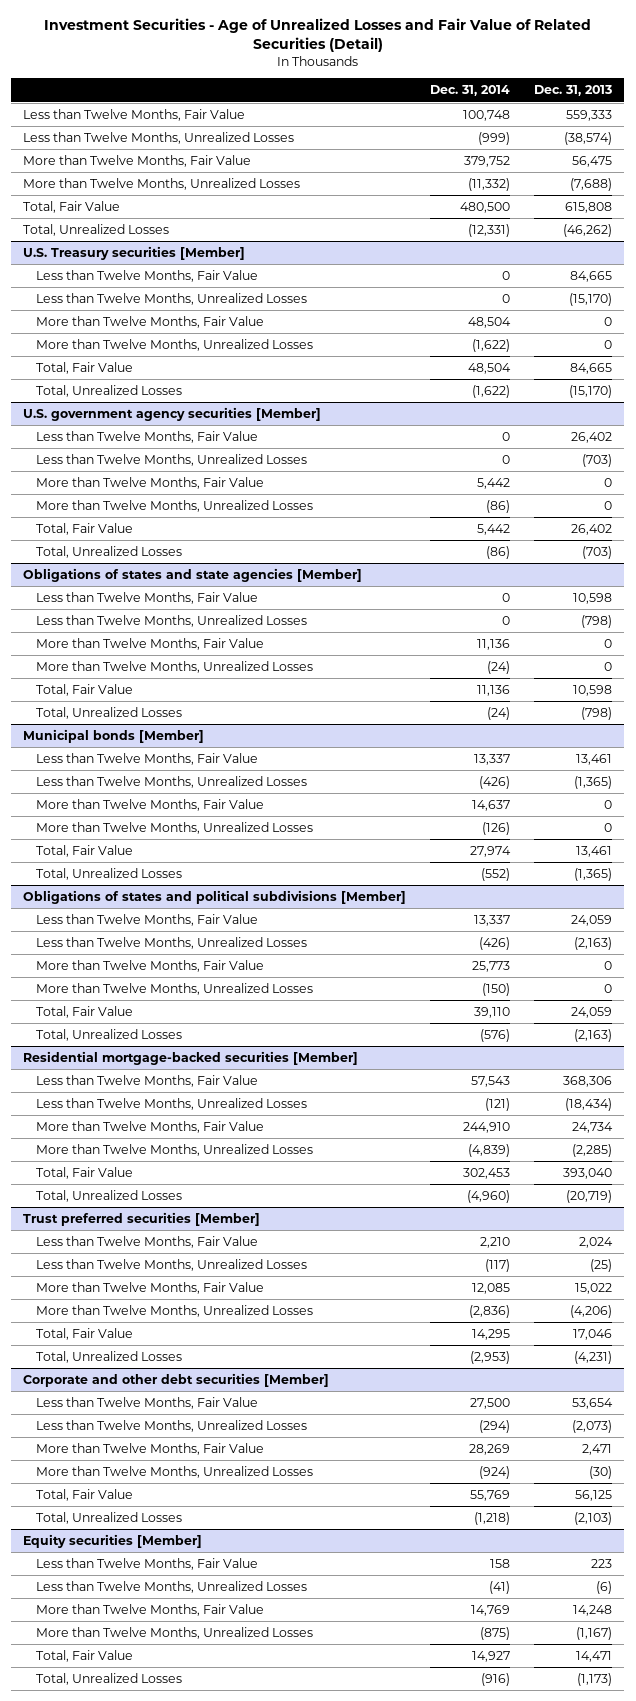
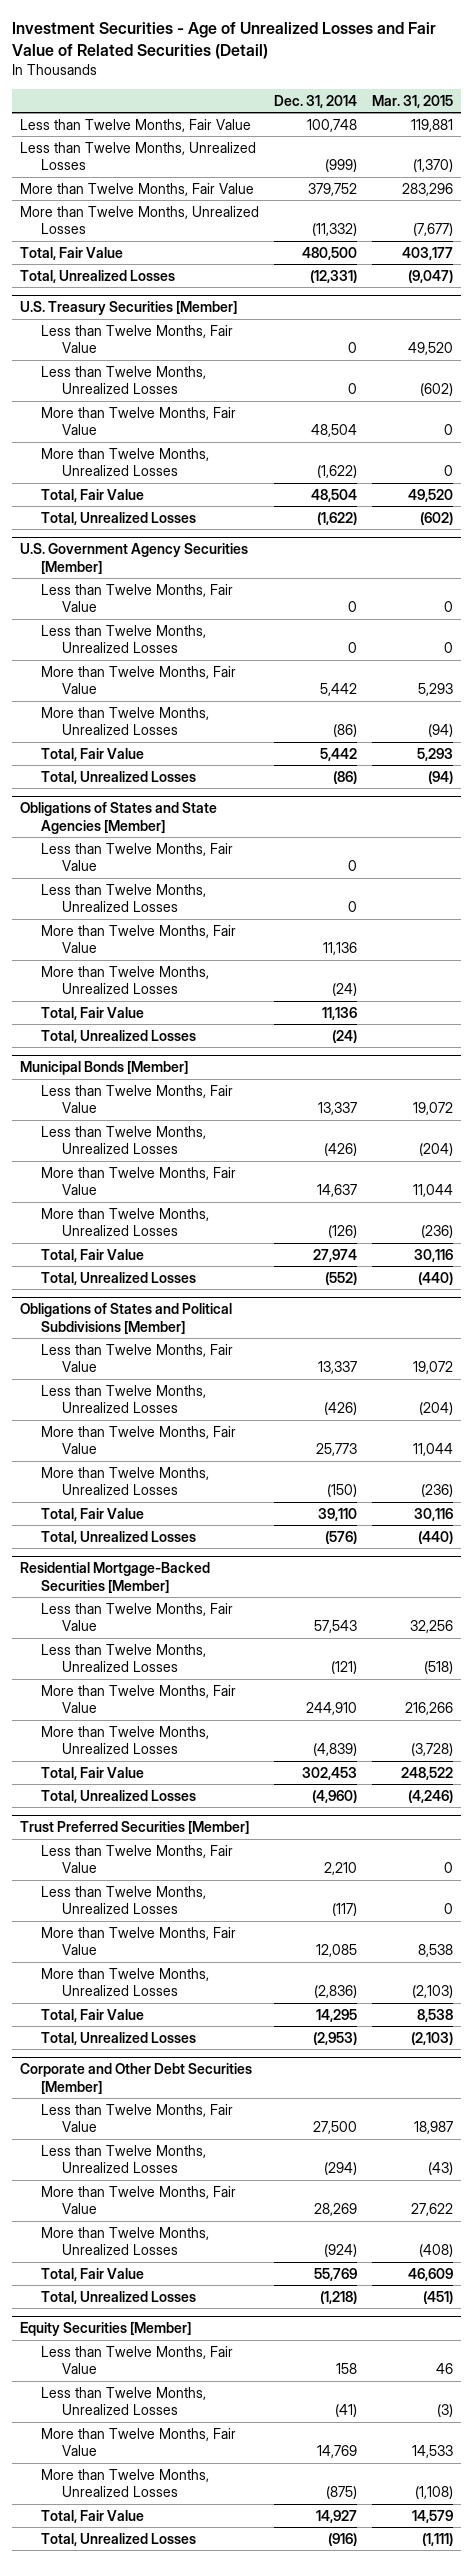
[534,85,613,97] Dec. 31, 2013 -> none
none -> [372,94,454,108] Mar. 31, 2015
[23,246,246,261] U.S. Treasury securities [Member] -> [19,301,237,316] U.S. Treasury Securities [Member]
[23,407,322,422] U.S. government agency securities [Member] -> [19,543,248,574] U.S. Government Agency Securities [Member]
[23,568,363,583] Obligations of states and state agencies [Member] -> [19,802,217,834] Obligations of States and State Agencies [Member]
[23,729,205,744] Municipal bonds [Member] -> [19,1061,188,1076] Municipal Bonds [Member]
[23,890,407,905] Obligations of states and political subdivisions [Member] -> [19,1303,232,1334] Obligations of States and Political Subdivisions [Member]
[23,1051,359,1066] Residential mortgage-backed securities [Member] -> [19,1562,210,1593] Residential Mortgage-Backed Securities [Member]
[23,1212,261,1227] Trust preferred securities [Member] -> [19,1821,249,1835] Trust Preferred Securities [Member]
[23,1373,330,1388] Corporate and other debt securities [Member] -> [19,2063,252,2094] Corporate and Other Debt Securities [Member]
[23,1534,203,1549] Equity securities [Member] -> [19,2322,191,2337] Equity Securities [Member]

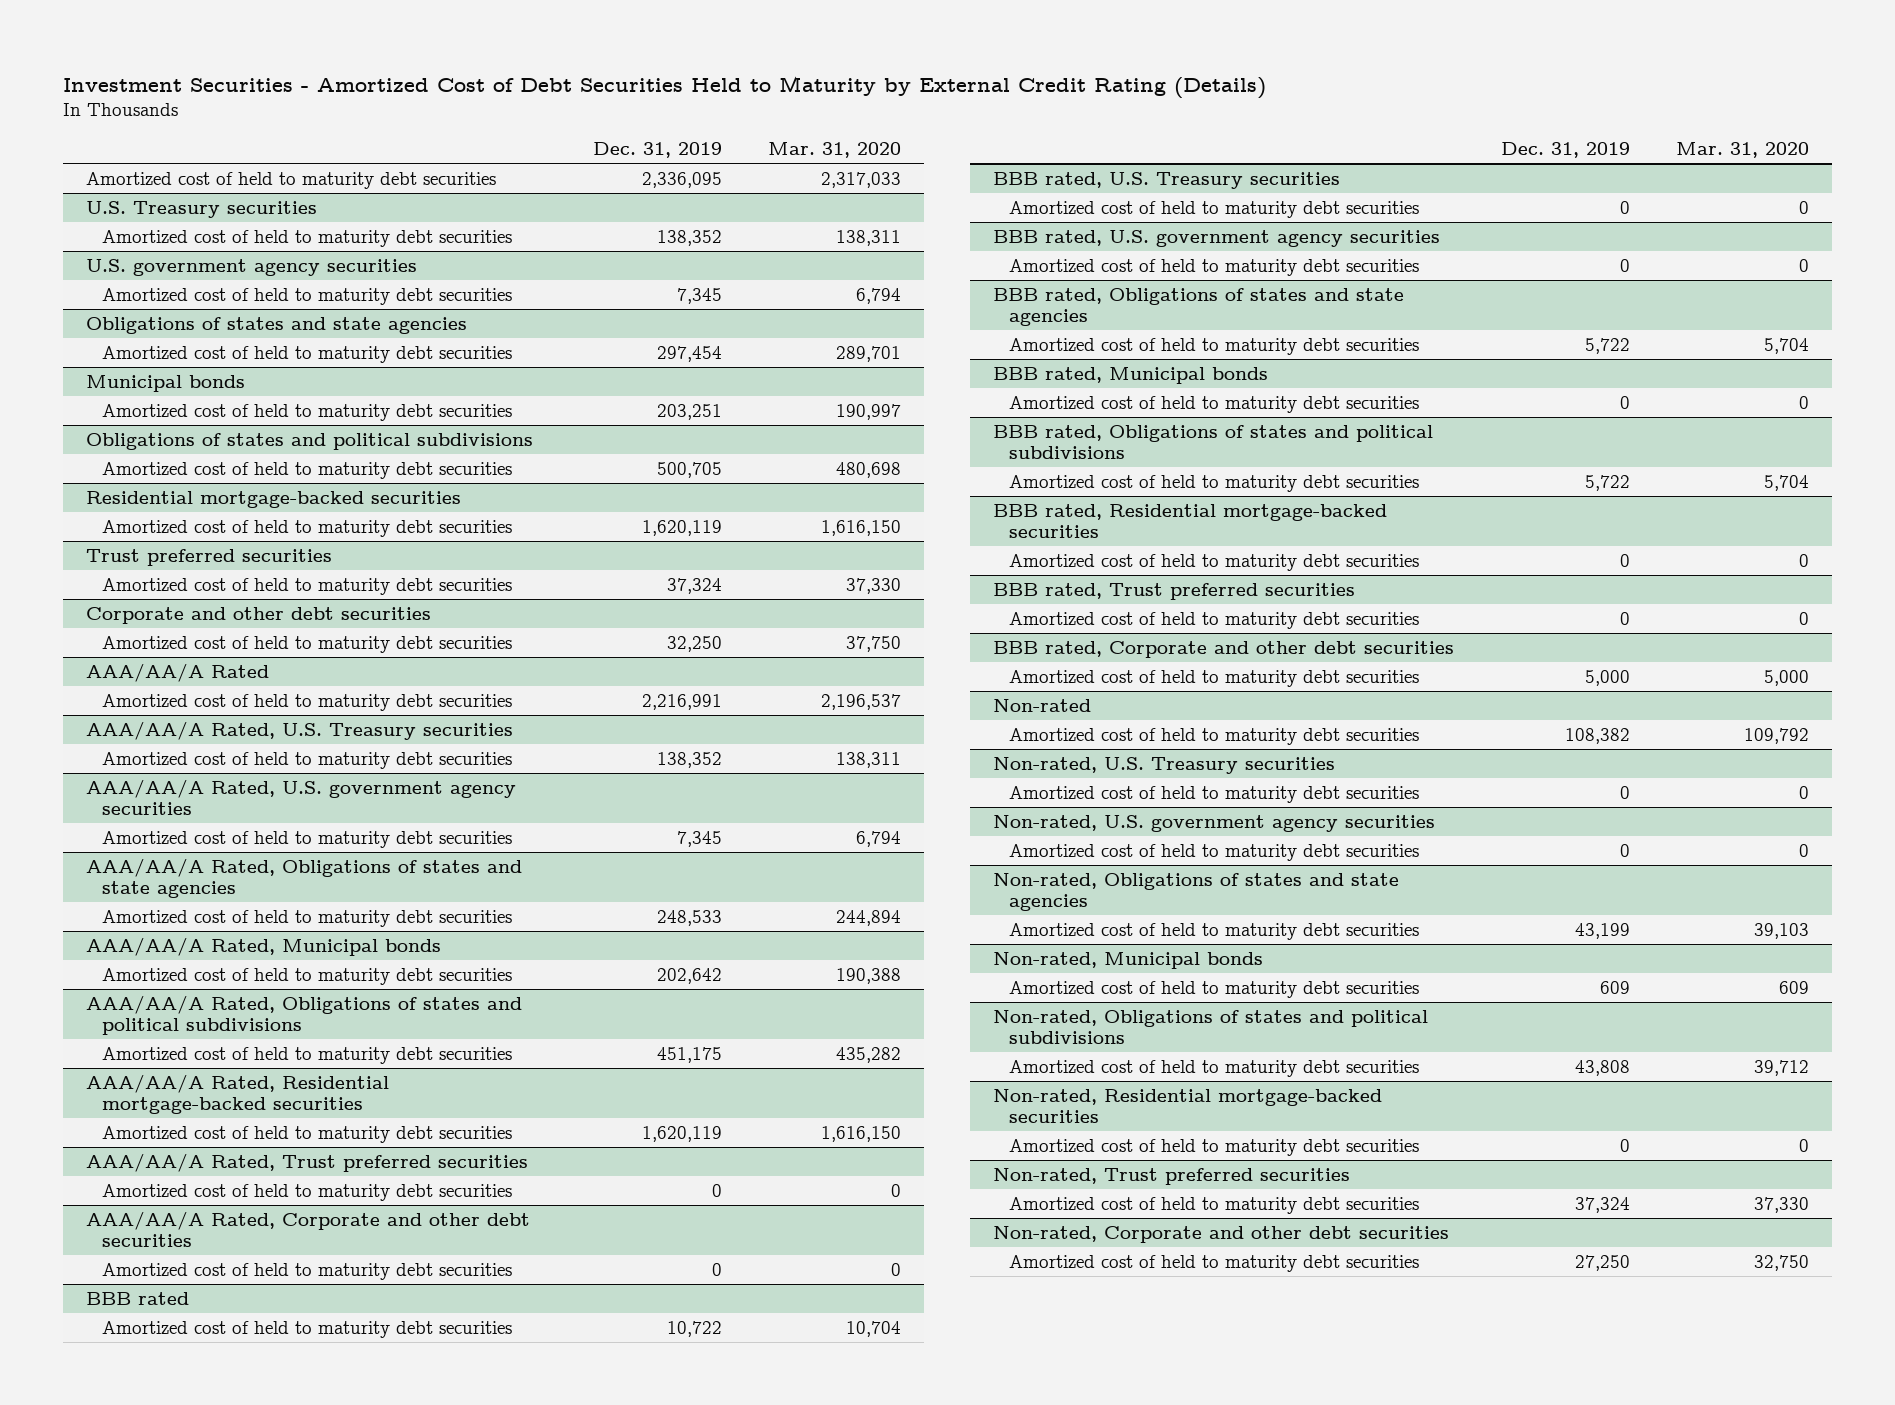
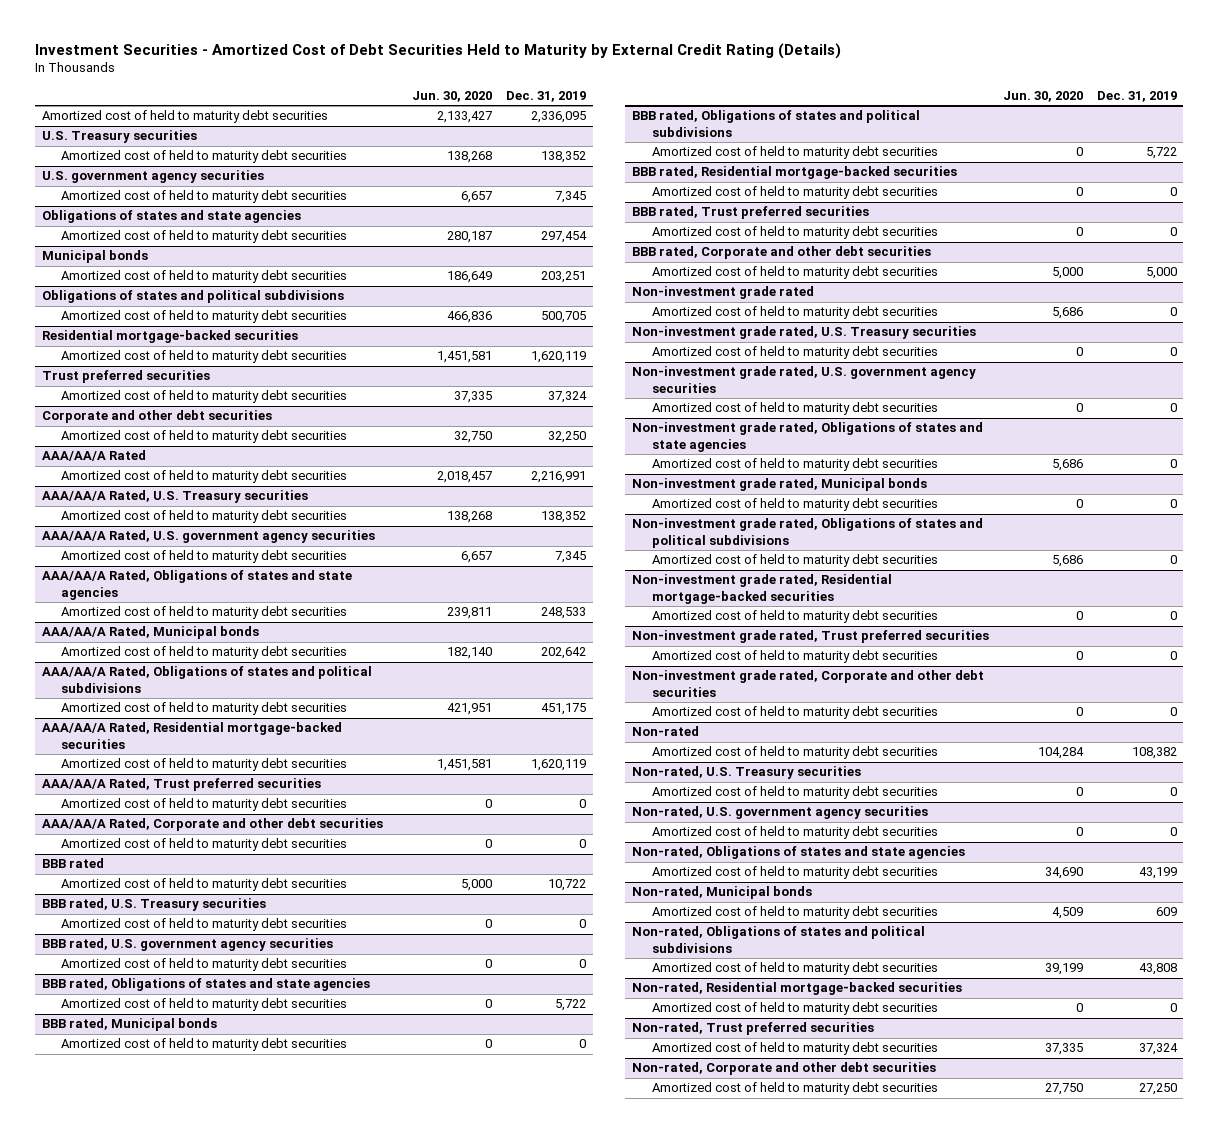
[768,142,902,159] Mar. 31, 2020 -> none
none -> [412,90,493,102] Jun. 30, 2020
none -> [632,286,815,300] Non-investment grade rated
none -> [651,306,938,320] Amortized cost of held to maturity debt securities
none -> [632,326,977,340] Non-investment grade rated, U.S. Treasury securities
none -> [651,346,938,360] Amortized cost of held to maturity debt securities
none -> [632,366,977,393] Non-investment grade rated, U.S. government agency securities
none -> [651,402,938,416] Amortized cost of held to maturity debt securities
none -> [632,422,984,452] Non-investment grade rated, Obligations of states and state agencies
none -> [651,458,938,472] Amortized cost of held to maturity debt securities
none -> [632,478,928,492] Non-investment grade rated, Municipal bonds
none -> [651,498,938,512] Amortized cost of held to maturity debt securities
none -> [632,518,984,548] Non-investment grade rated, Obligations of states and political subdivisions
none -> [651,554,938,568] Amortized cost of held to maturity debt securities
none -> [632,574,893,604] Non-investment grade rated, Residential mortgage-backed securities
none -> [651,610,938,624] Amortized cost of held to maturity debt securities
none -> [632,630,990,644] Non-investment grade rated, Trust preferred securities
none -> [651,650,938,664] Amortized cost of held to maturity debt securities
none -> [632,670,985,697] Non-investment grade rated, Corporate and other debt securities
none -> [651,706,938,720] Amortized cost of held to maturity debt securities

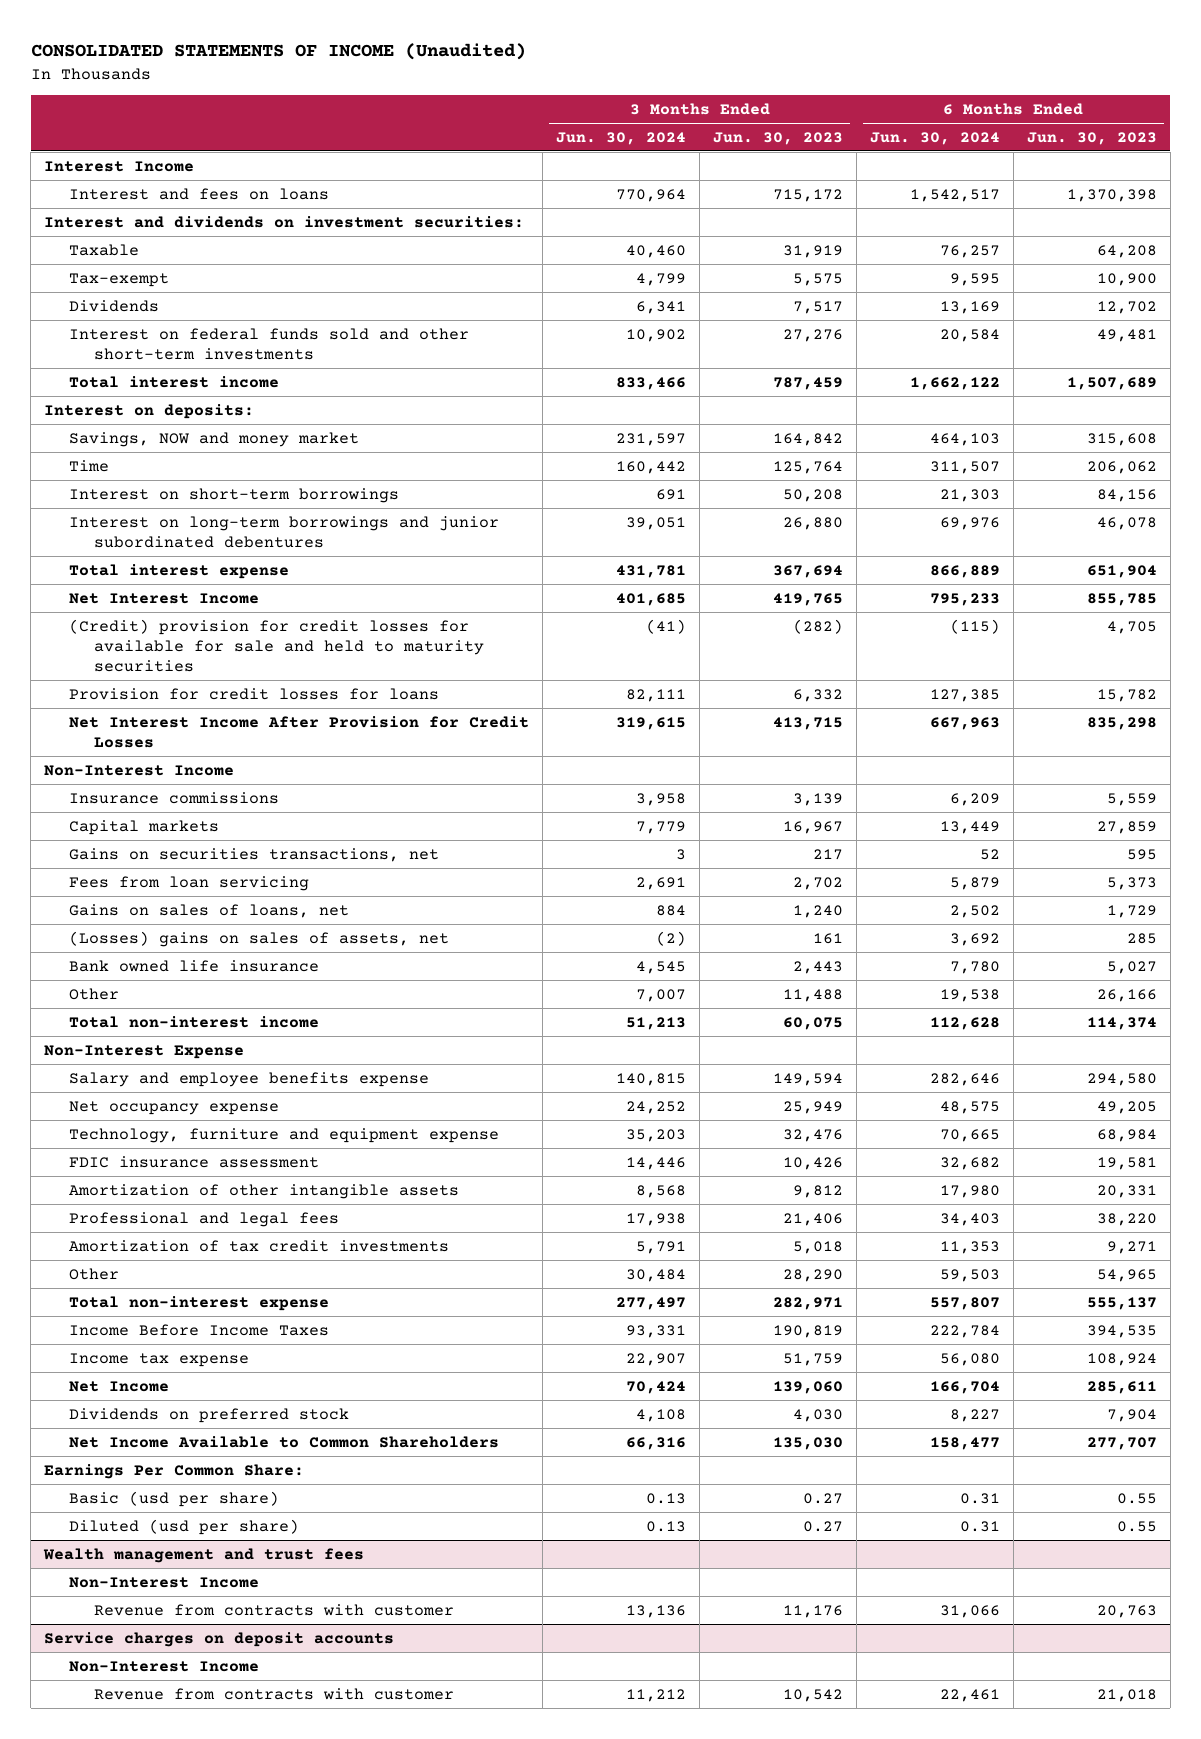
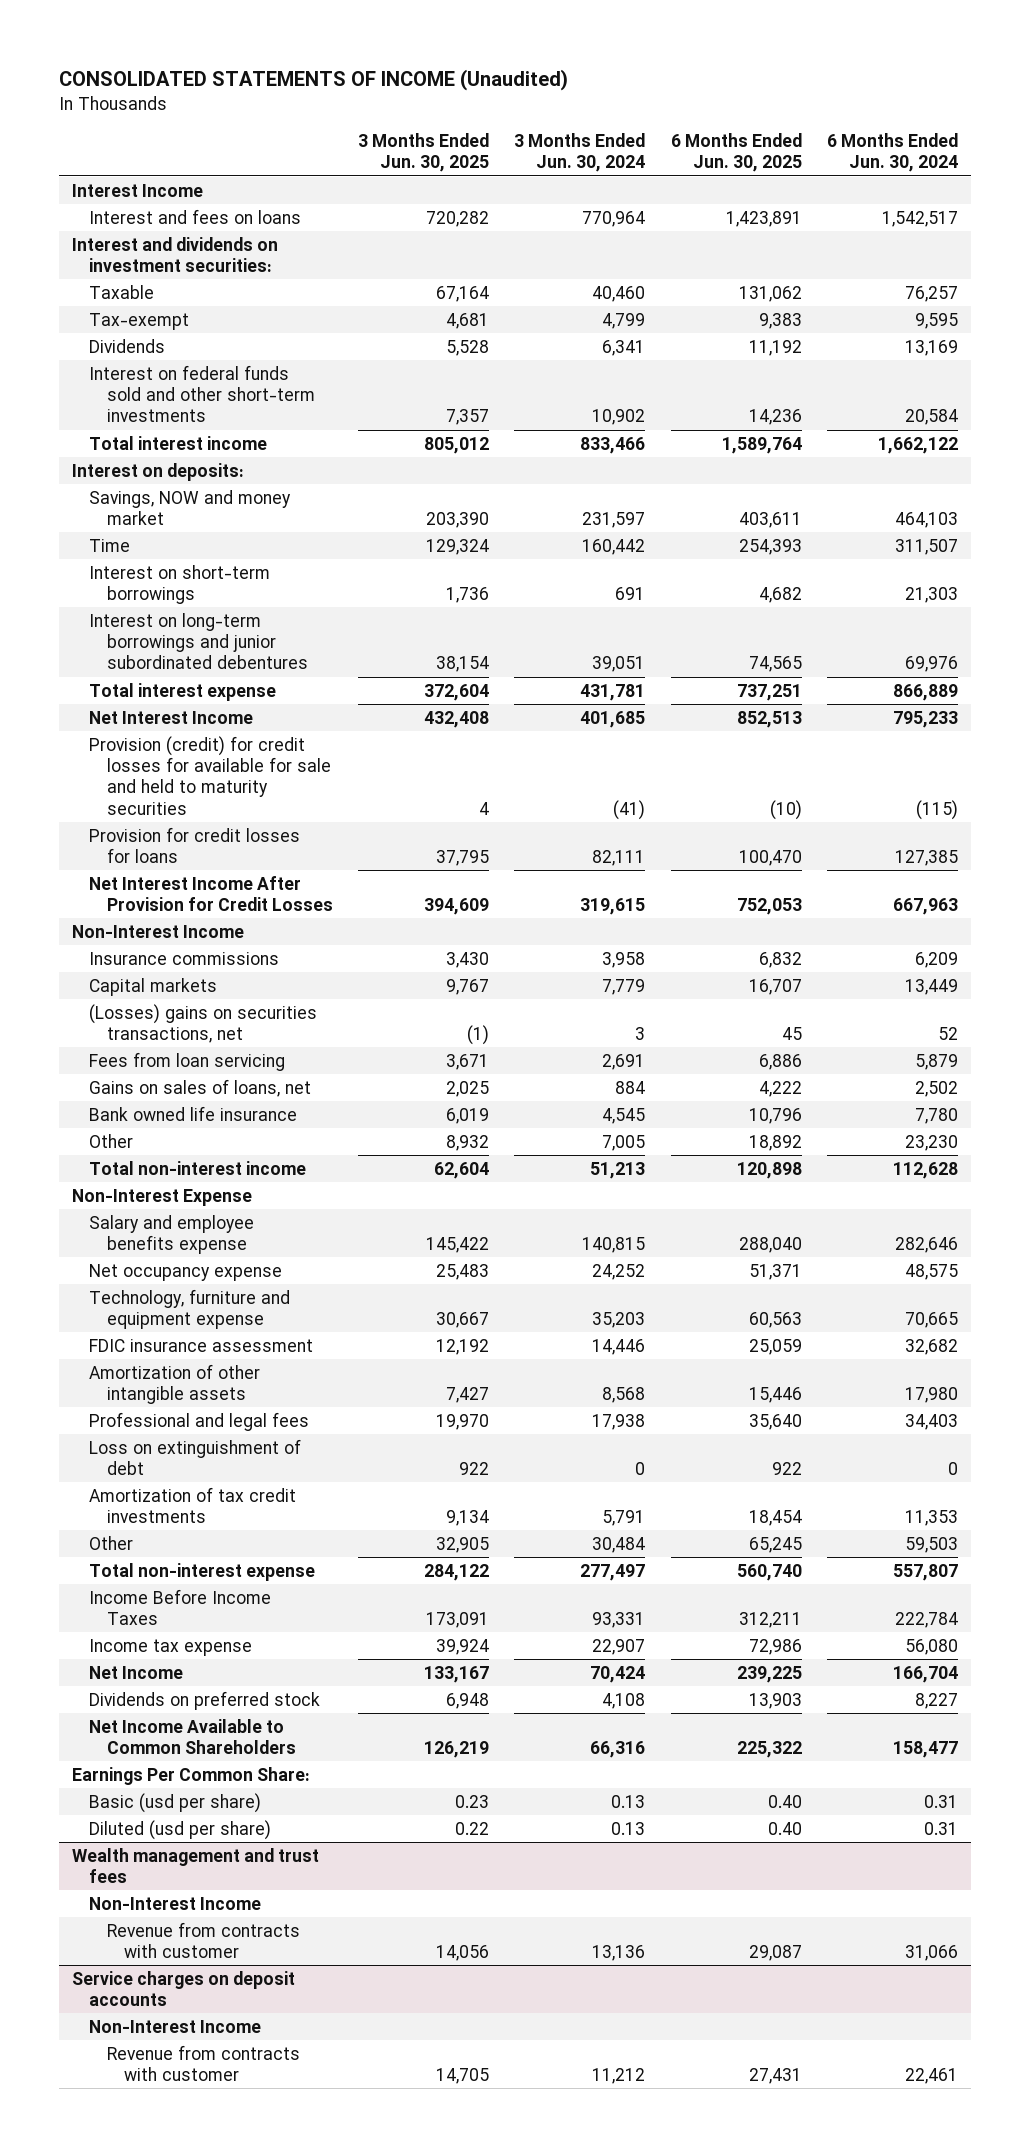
[713,131,844,145] Jun. 30, 2023 -> none
[1026,131,1157,145] Jun. 30, 2023 -> none
none -> [358,132,490,173] 3 Months Ended Jun. 30, 2025
none -> [670,132,802,173] 6 Months Ended Jun. 30, 2025
[69,618,485,672] (Credit) provision for credit losses for available for sale and held to maturity securities -> [89,735,331,815] Provision (credit) for credit losses for available for sale and held to maturity securities
[69,847,440,862] Gains on securities transactions, net -> [89,1003,318,1044] (Losses) gains on securities transactions, net
[69,930,450,947] (Losses) gains on sales of assets, net -> none
[636,988,687,1002] 7,007 -> [602,1134,646,1151] 7,005
[939,988,1000,1002] 19,538 -> [905,1134,959,1151] 23,230
none -> [89,1438,302,1476] Loss on extinguishment of debt

